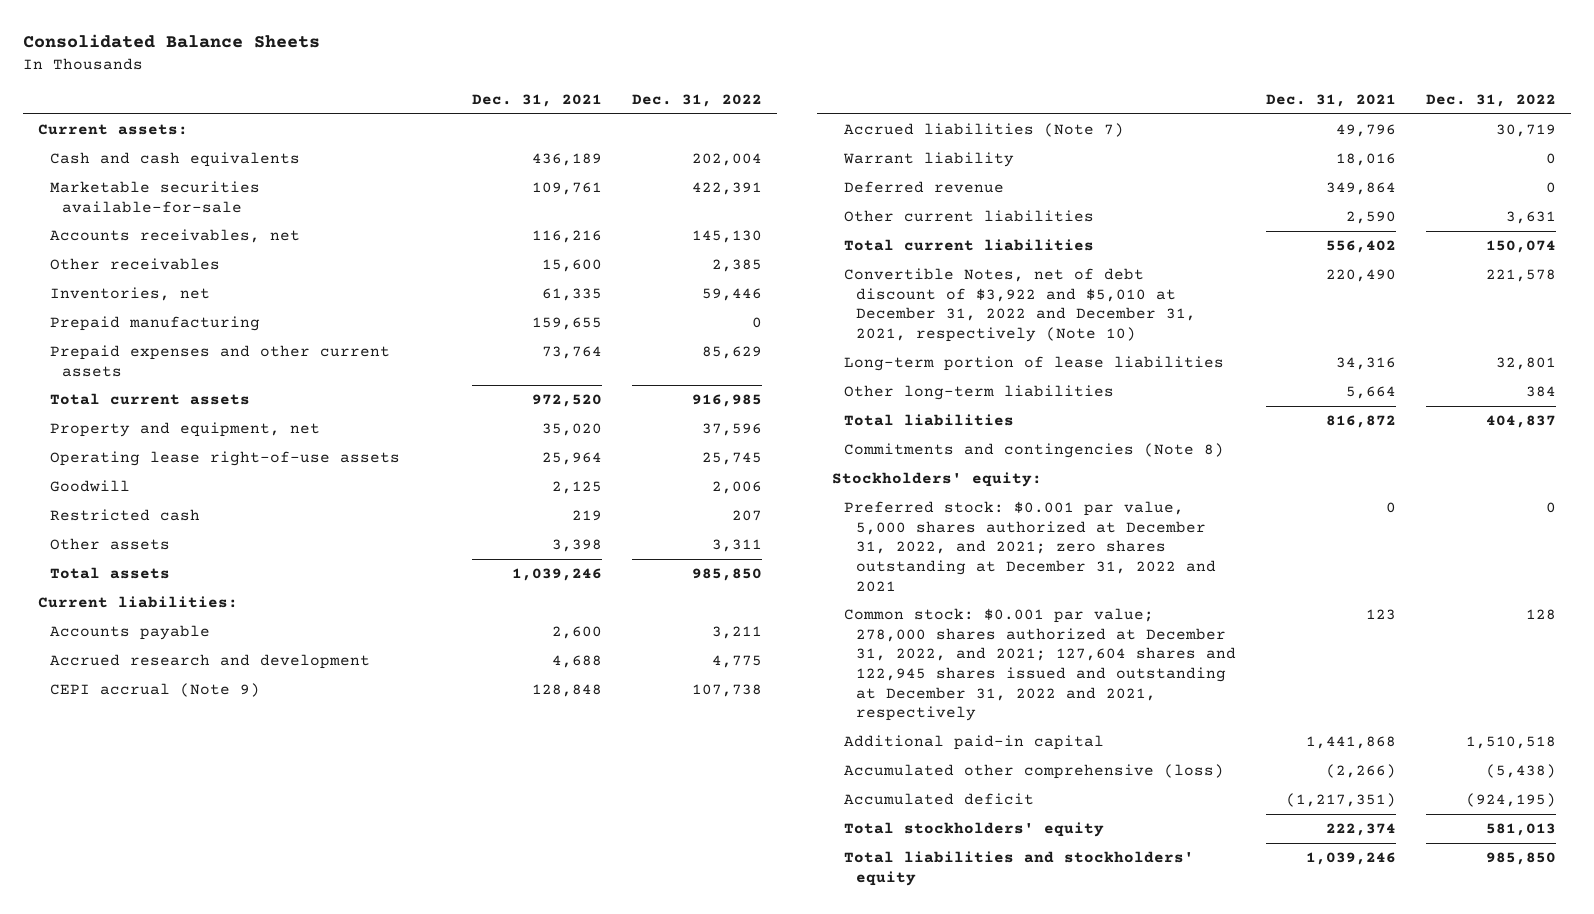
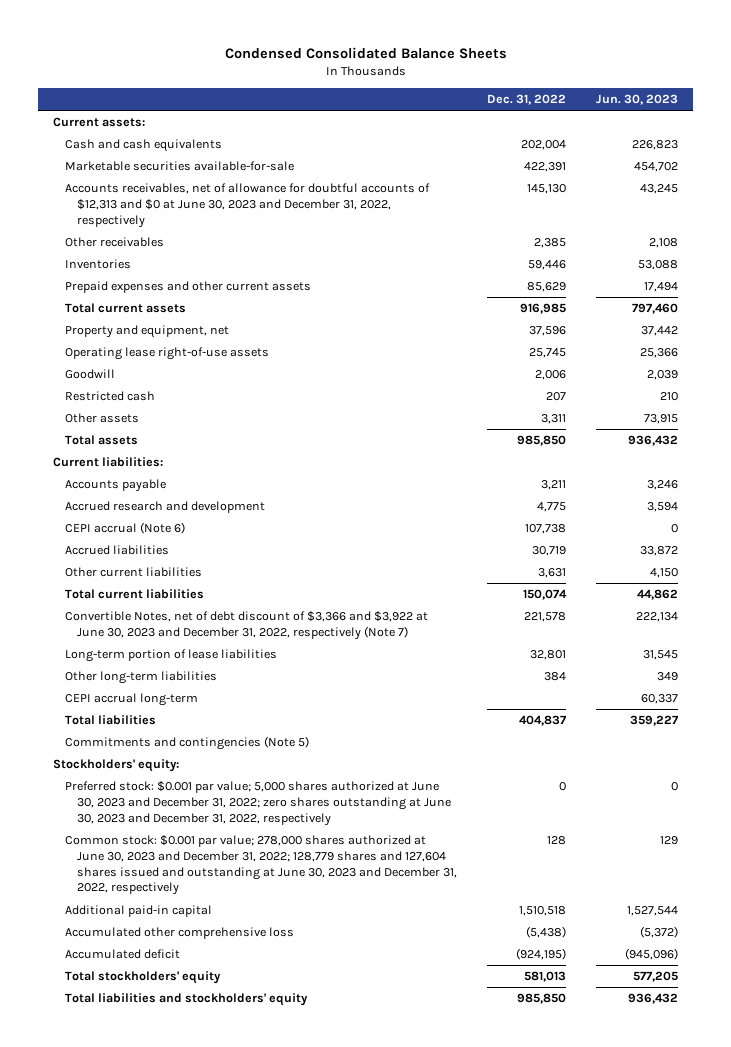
[22,34,320,49] Consolidated Balance Sheets -> [224,46,507,59] Condensed Consolidated Balance Sheets
[471,93,602,107] Dec. 31, 2021 -> none
none -> [596,94,679,106] Jun. 30, 2023
[49,228,300,243] Accounts receivables, net -> [65,183,431,228] Accounts receivables, net of allowance for doubtful accounts of $12,313 and $0 at June 30, 2023 and December 31, 2022, respectively
[49,315,260,331] Prepaid manufacturing -> none
[49,286,210,301] Inventories, net -> [65,259,132,270] Inventories
[842,151,1014,167] Warrant liability -> none
[843,180,1004,193] Deferred revenue -> none
[49,682,260,697] CEPI accrual (Note 9) -> [65,522,186,535] CEPI accrual (Note 6)
[843,122,1124,137] Accrued liabilities (Note 7) -> [65,545,170,556] Accrued liabilities
[843,267,1196,343] Convertible Notes, net of debt discount of $3,922 and $5,010 at December 31, 2022 and December 31, 2021, respectively (Note 10) -> [65,611,429,640] Convertible Notes, net of debt discount of $3,366 and $3,922 at June 30, 2023 and December 31, 2022, respectively (Note 7)
none -> [65,693,199,707] CEPI accrual long-term
[843,442,1224,458] Commitments and contingencies (Note 8) -> [65,736,310,751] Commitments and contingencies (Note 5)
[843,500,1216,592] Preferred stock: $0.001 par value, 5,000 shares authorized at December 31, 2022, and 2021; zero shares outstanding at December 31, 2022 and 2021 -> [65,781,452,826] Preferred stock: $0.001 par value; 5,000 shares authorized at June 30, 2023 and December 31, 2022; zero shares outstanding at June 30, 2023 and December 31, 2022, respectively
[843,607,1236,722] Common stock: $0.001 par value; 278,000 shares authorized at December 31, 2022, and 2021; 127,604 shares and 122,945 shares issued and outstanding at December 31, 2022 and 2021, respectively -> [65,835,458,896] Common stock: $0.001 par value; 278,000 shares authorized at June 30, 2023 and December 31, 2022; 128,779 shares and 127,604 shares issued and outstanding at June 30, 2023 and December 31, 2022, respectively
[843,763,1224,779] Accumulated other comprehensive (loss) -> [65,927,295,940] Accumulated other comprehensive loss

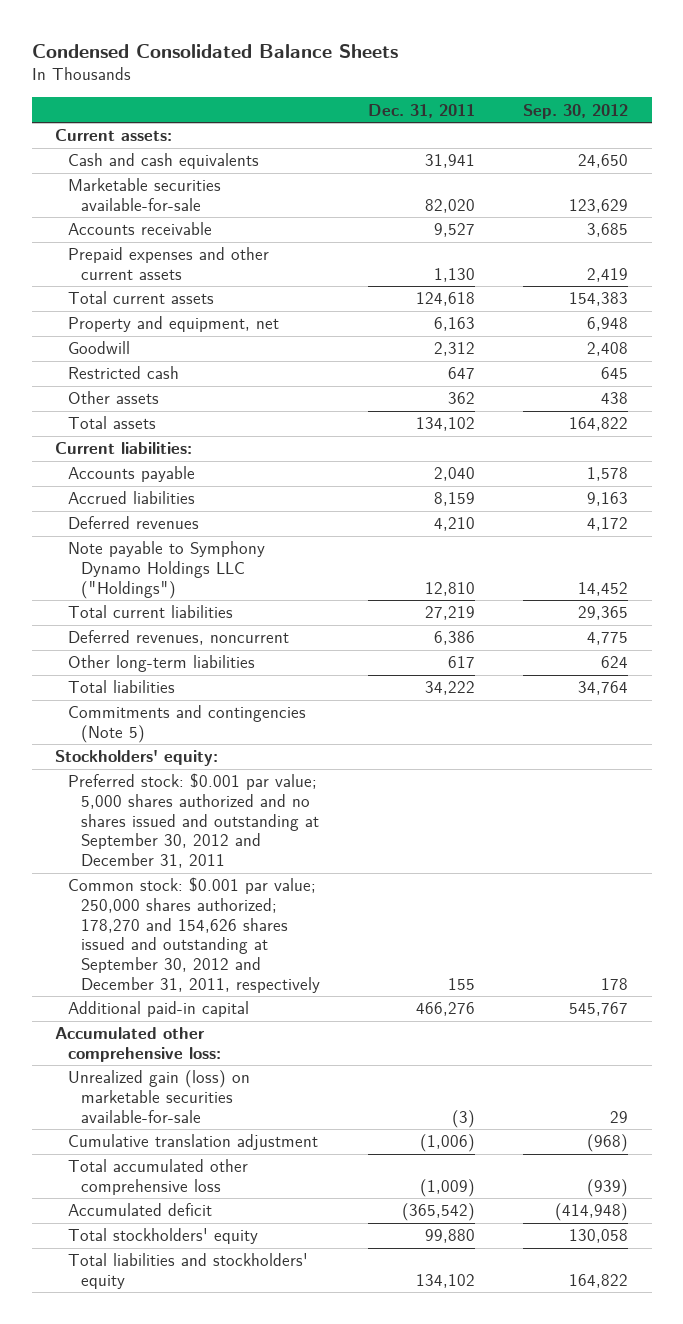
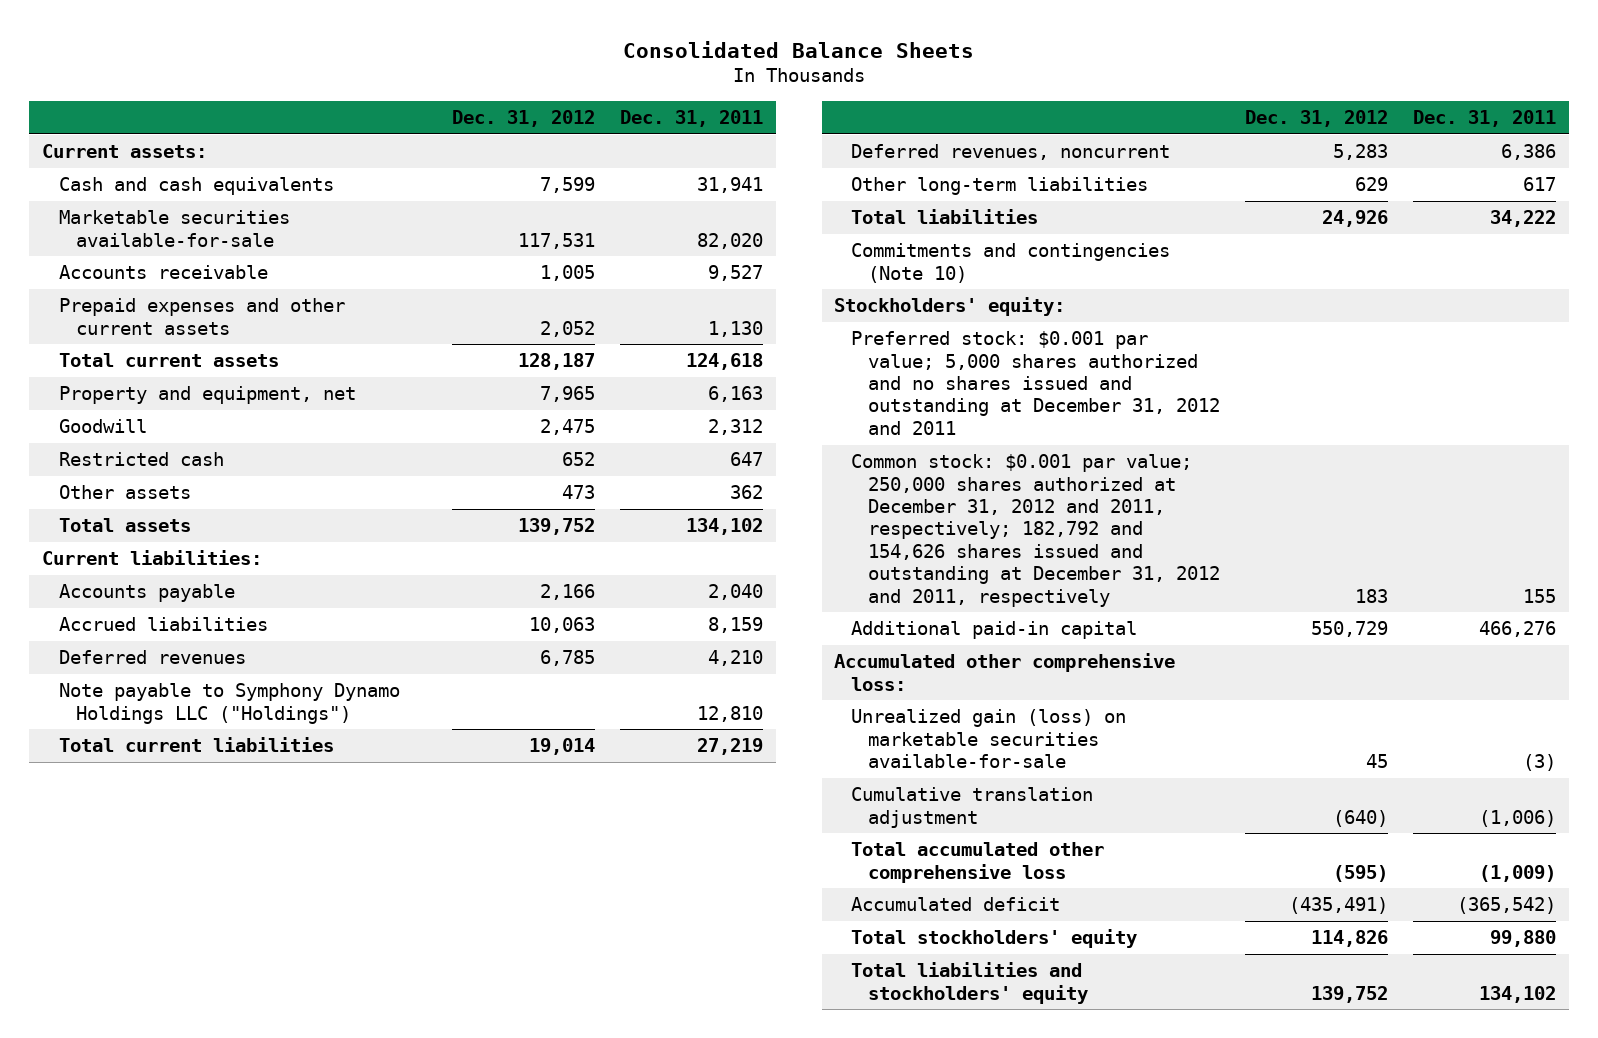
[31,43,398,58] Condensed Consolidated Balance Sheets -> [622,40,974,58] Consolidated Balance Sheets
[522,103,628,119] Sep. 30, 2012 -> none
none -> [452,109,596,127] Dec. 31, 2012
[68,705,307,743] Commitments and contingencies (Note 5) -> [851,243,1171,283] Commitments and contingencies (Note 10)
[68,773,320,869] Preferred stock: $0.001 par value; 5,000 shares authorized and no shares issued and outstanding at September 30, 2012 and December 31, 2011 -> [851,331,1221,435] Preferred stock: $0.001 par value; 5,000 shares authorized and no shares issued and outstanding at December 31, 2012 and 2011
[68,877,321,993] Common stock: $0.001 par value; 250,000 shares authorized; 178,270 and 154,626 shares issued and outstanding at September 30, 2012 and December 31, 2011, respectively -> [851,454,1221,607] Common stock: $0.001 par value; 250,000 shares authorized at December 31, 2012 and 2011, respectively; 182,792 and 154,626 shares issued and outstanding at December 31, 2012 and 2011, respectively

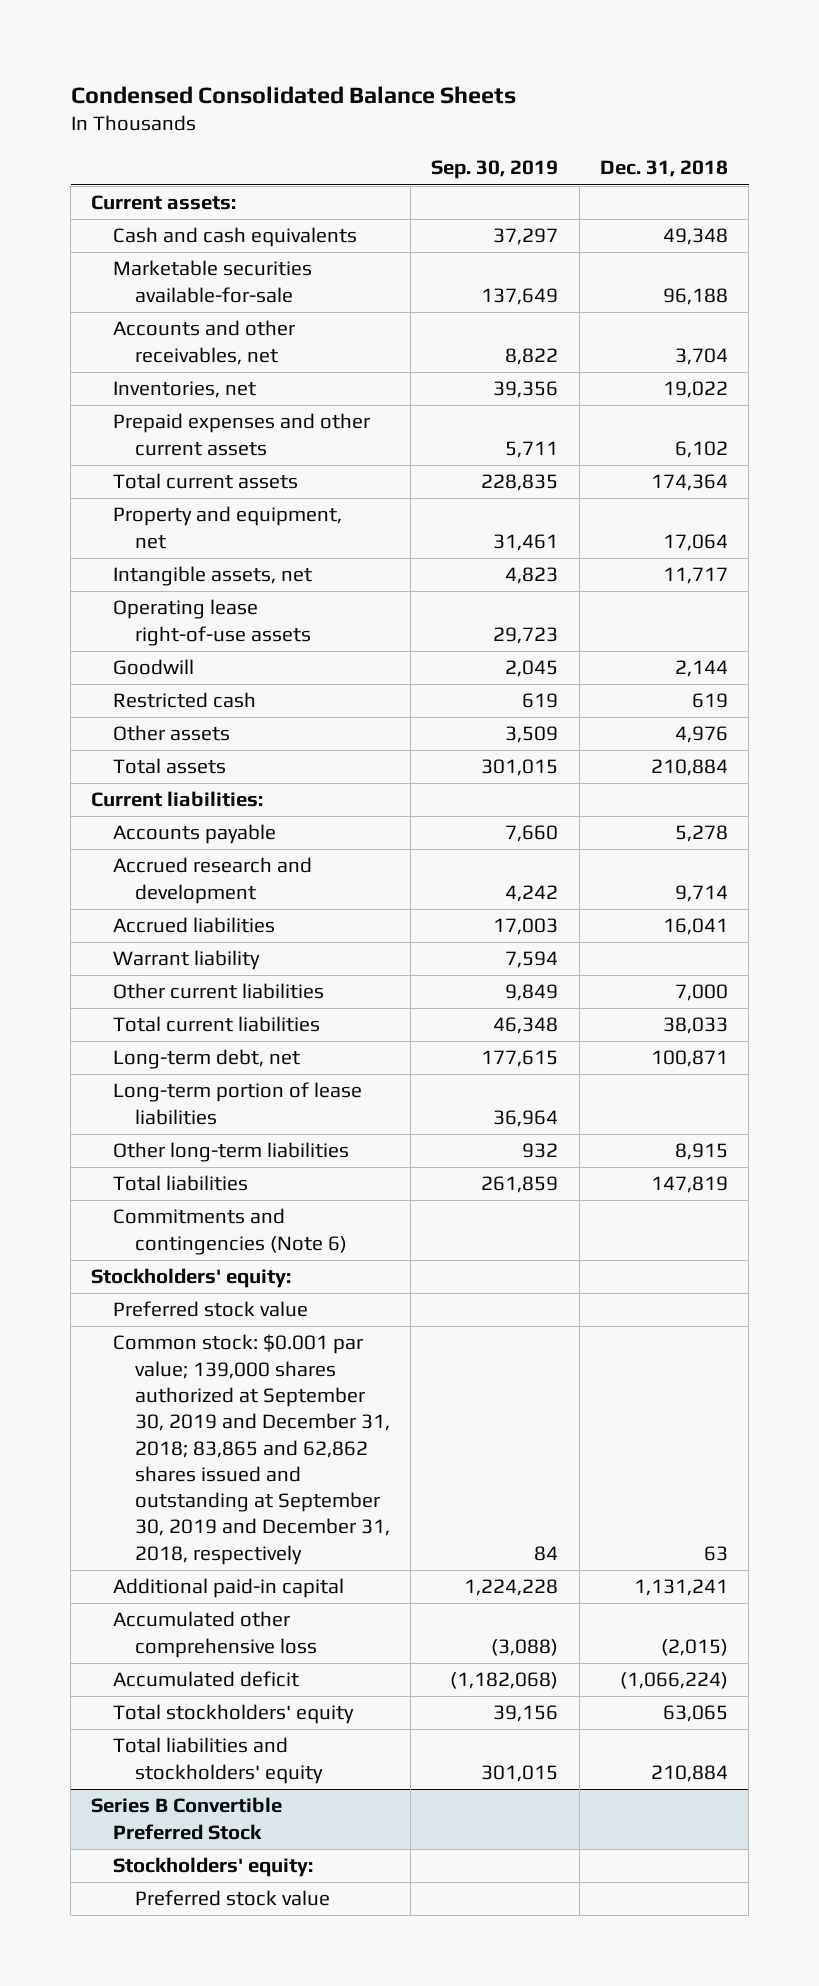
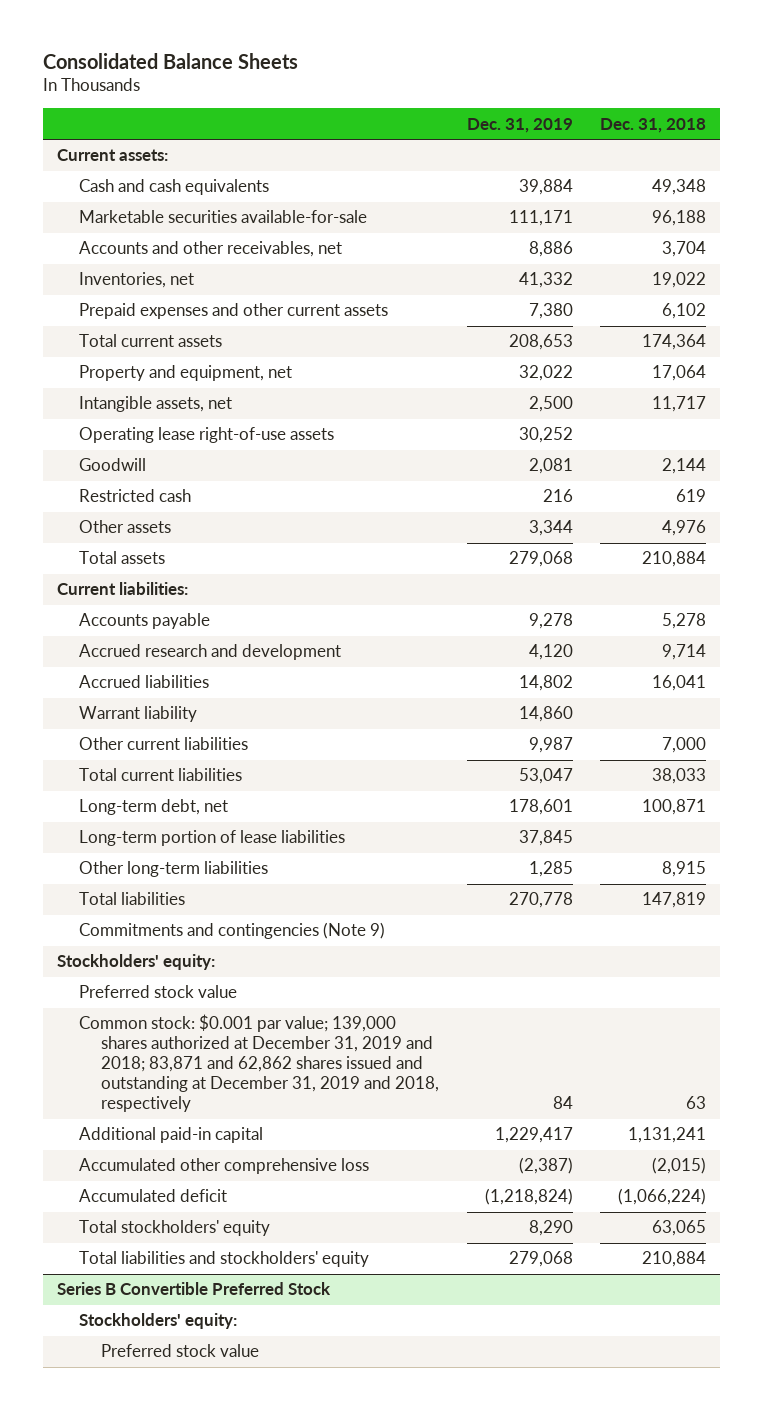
[70,85,516,104] Condensed Consolidated Balance Sheets -> [42,52,298,69] Consolidated Balance Sheets
[431,160,559,180] Sep. 30, 2019 -> none
none -> [466,117,573,133] Dec. 31, 2019
[113,1208,347,1255] Commitments and contingencies (Note 6) -> [78,922,385,940] Commitments and contingencies (Note 9)
[113,1334,390,1565] Common stock: $0.001 par value; 139,000 shares authorized at September 30, 2019 and December 31, 2018; 83,865 and 62,862 shares issued and outstanding at September 30, 2019 and December 31, 2018, respectively -> [78,1014,440,1113] Common stock: $0.001 par value; 139,000 shares authorized at December 31, 2019 and 2018; 83,871 and 62,862 shares issued and outstanding at December 31, 2019 and 2018, respectively

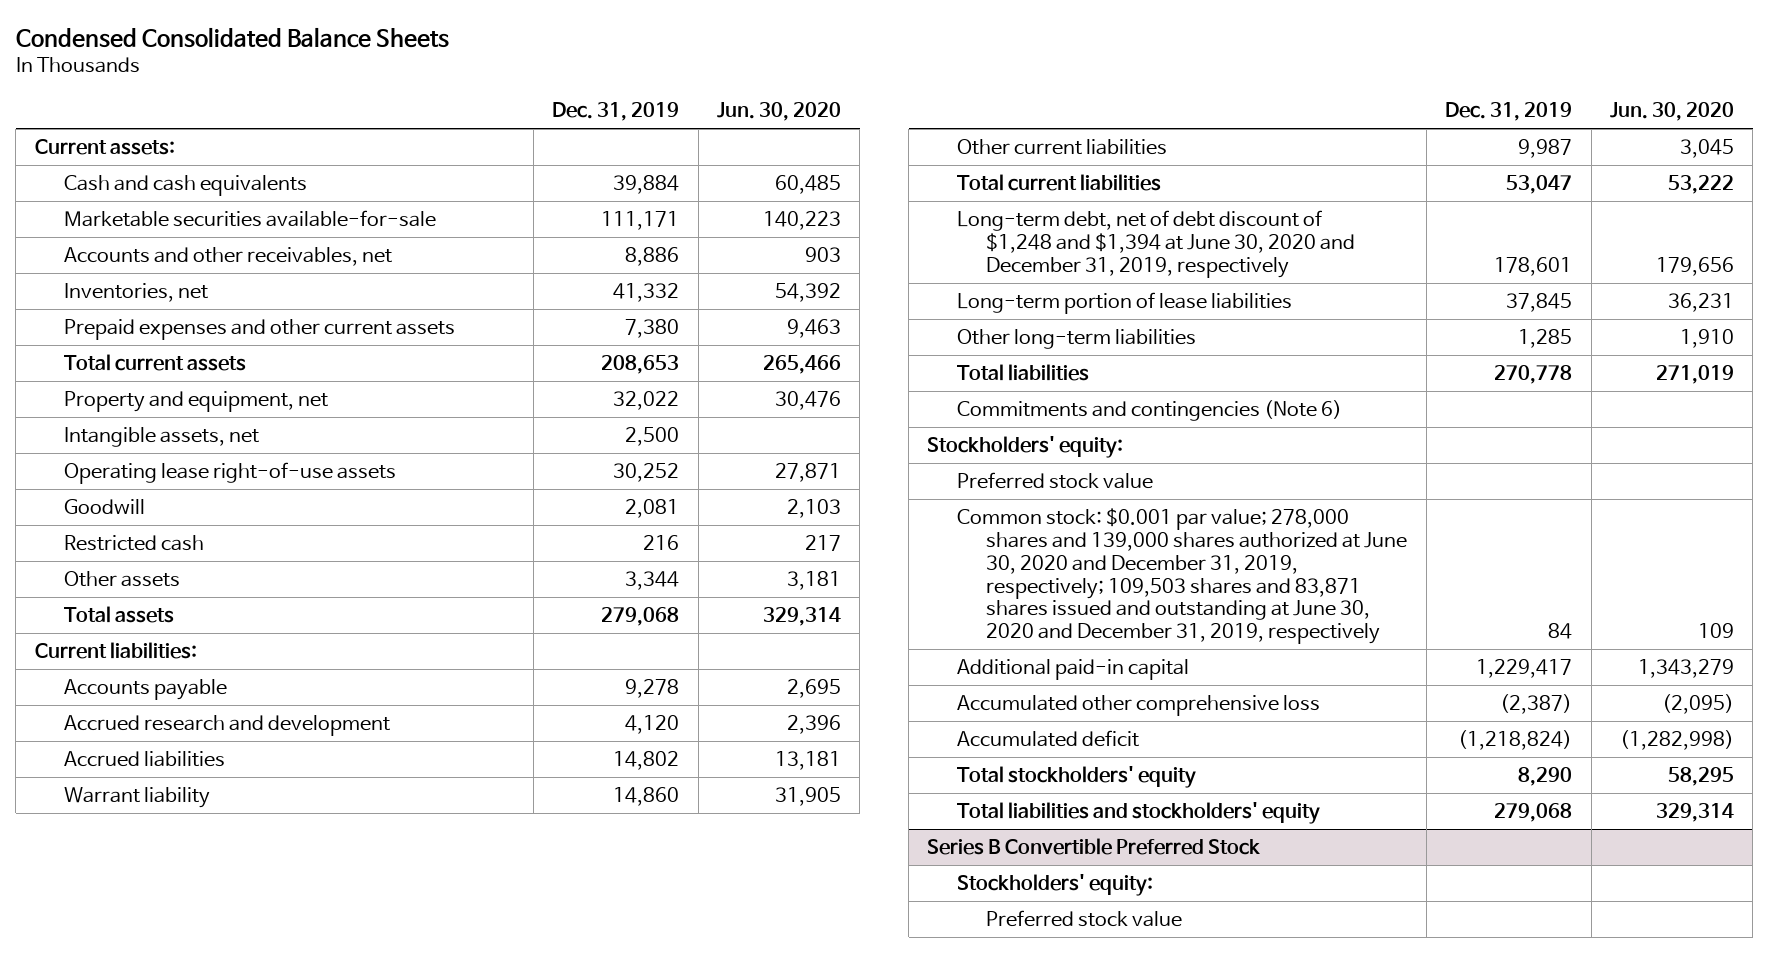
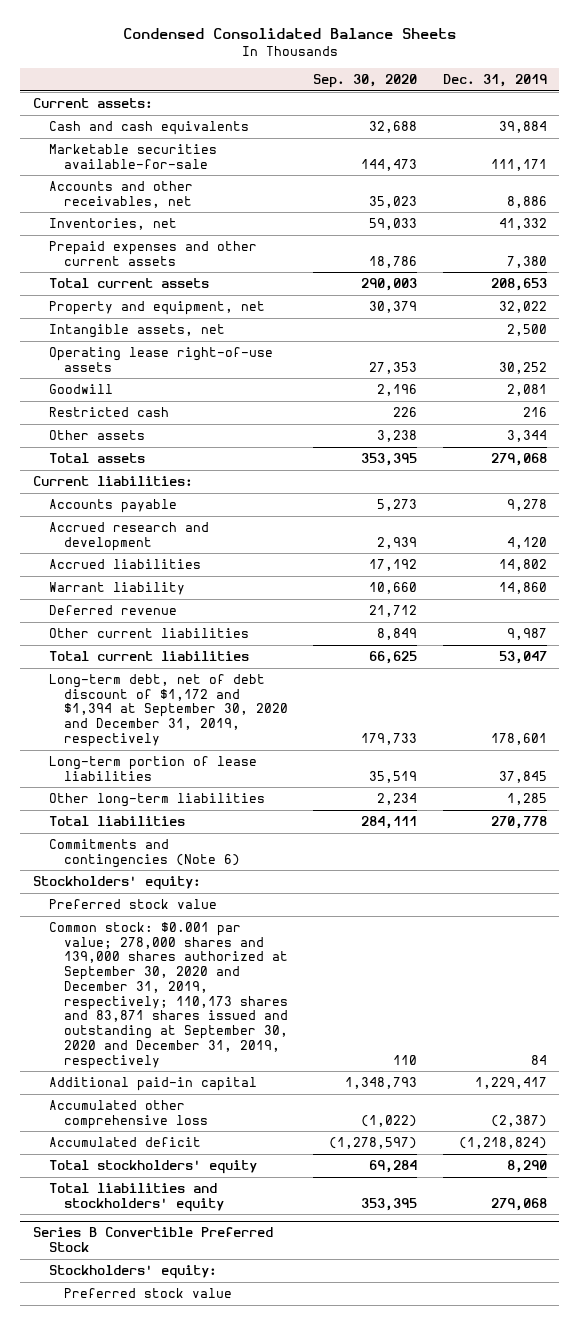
[717,101,842,121] Jun. 30, 2020 -> none
none -> [313,74,418,89] Sep. 30, 2020
none -> [48,605,177,616] Deferred revenue
[956,210,1356,278] Long-term debt, net of debt discount of $1,248 and $1,394 at June 30, 2020 and December 31, 2019, respectively -> [48,674,289,747] Long-term debt, net of debt discount of $1,172 and $1,394 at September 30, 2020 and December 31, 2019, respectively
[956,508,1408,645] Common stock: $0.001 par value; 278,000 shares and 139,000 shares authorized at June 30, 2020 and December 31, 2019, respectively; 109,503 shares and 83,871 shares issued and outstanding at June 30, 2020 and December 31, 2019, respectively -> [48,922,289,1069] Common stock: $0.001 par value; 278,000 shares and 139,000 shares authorized at September 30, 2020 and December 31, 2019, respectively; 110,173 shares and 83,871 shares issued and outstanding at September 30, 2020 and December 31, 2019, respectively

